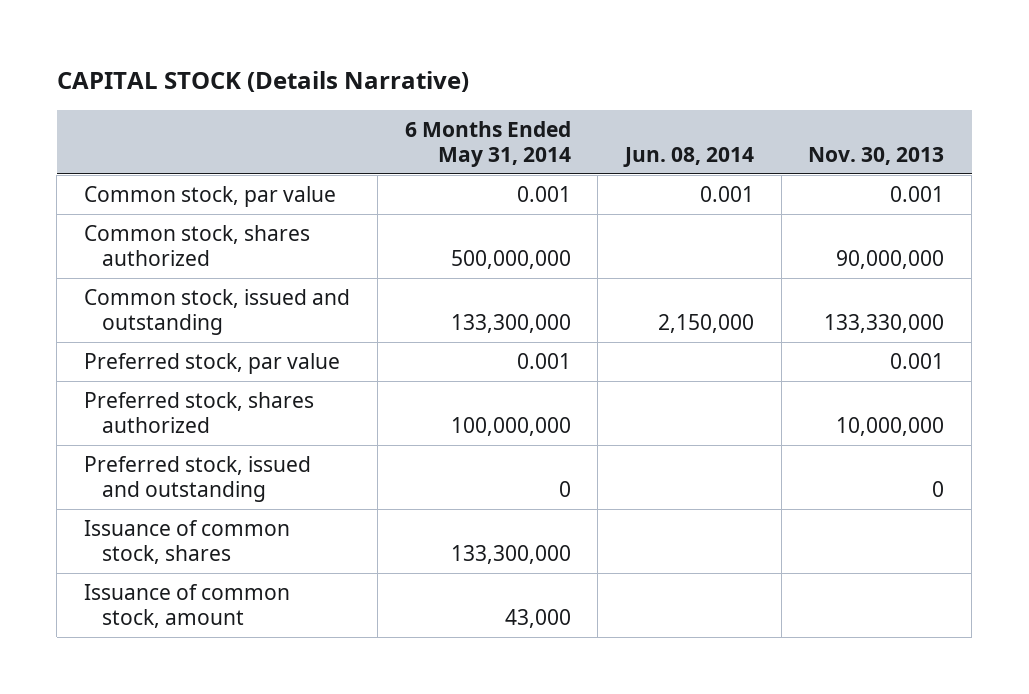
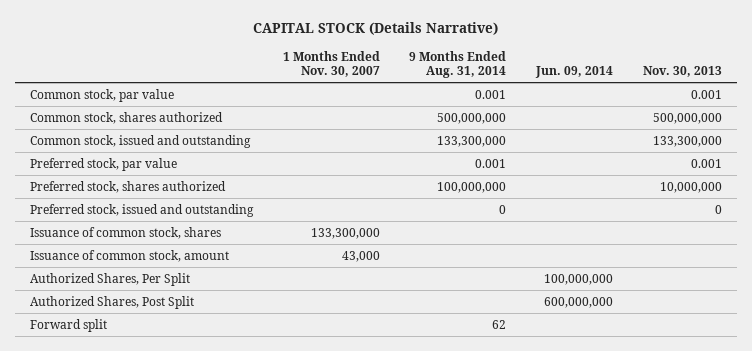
[404,121,571,167] 6 Months Ended May 31, 2014 -> none
[622,146,754,167] Jun. 08, 2014 -> none
none -> [282,50,380,78] 1 Months Ended Nov. 30, 2007
none -> [409,50,507,79] 9 Months Ended Aug. 31, 2014
none -> [535,66,614,79] Jun. 09, 2014
[836,249,945,269] 90,000,000 -> [653,112,723,124] 500,000,000
[824,313,945,333] 133,330,000 -> [653,135,723,147] 133,300,000
none -> [29,272,190,286] Authorized Shares, Per Split
none -> [29,295,194,309] Authorized Shares, Post Split
none -> [29,318,107,332] Forward split

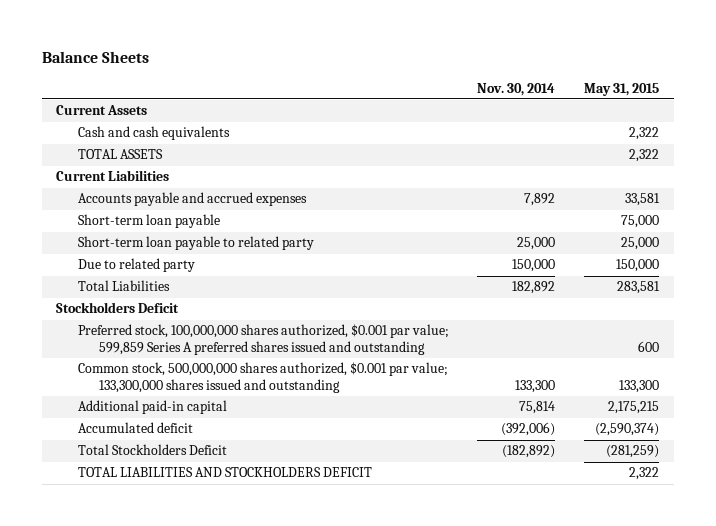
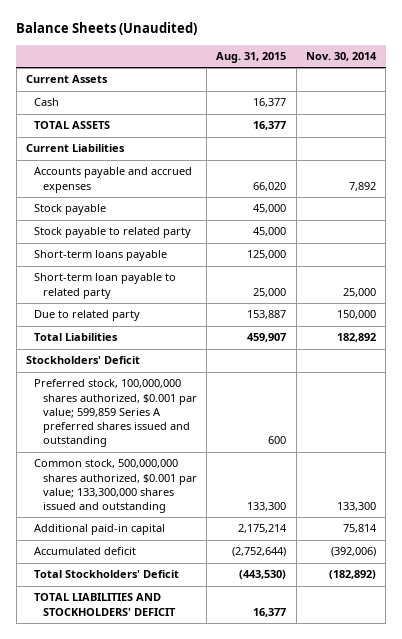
[42,51,150,64] Balance Sheets -> [16,22,198,36] Balance Sheets (Unaudited)
[584,82,660,96] May 31, 2015 -> none
none -> [216,51,287,63] Aug. 31, 2015
[77,126,230,141] Cash and cash equivalents -> [34,98,60,107] Cash
none -> [34,204,107,216] Stock payable
none -> [34,227,192,239] Stock payable to related party
[77,214,220,229] Short-term loan payable -> [34,250,168,262] Short-term loans payable
[56,302,180,314] Stockholders Deficit -> [25,356,140,365] Stockholders' Deficit
[77,444,227,456] Total Stockholders Deficit -> [34,570,180,579] Total Stockholders' Deficit
[77,467,372,478] TOTAL LIABILITIES AND STOCKHOLDERS DEFICIT -> [34,593,176,616] TOTAL LIABILITIES AND STOCKHOLDERS' DEFICIT

